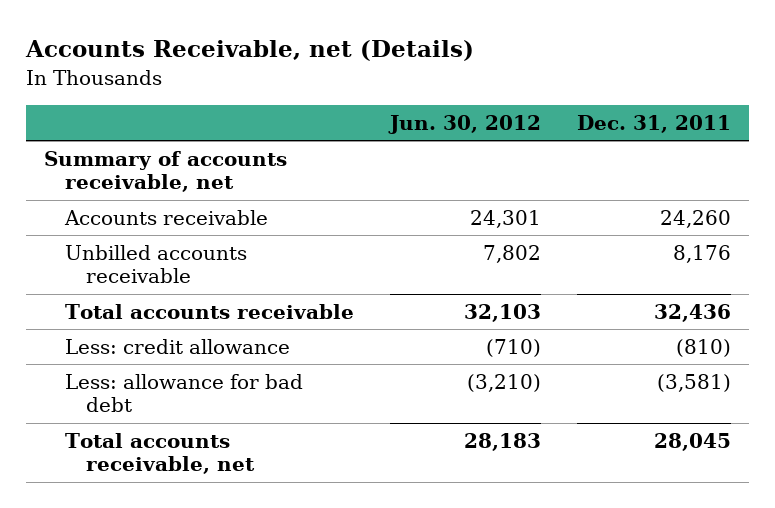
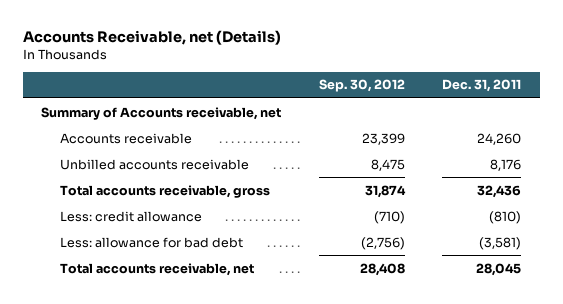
[387,114,541,134] Jun. 30, 2012 -> none
none -> [318,79,405,93] Sep. 30, 2012
[44,151,288,193] Summary of accounts receivable, net -> [41,106,282,120] Summary of Accounts receivable, net
[65,304,355,320] Total accounts receivable -> [59,184,270,198] Total accounts receivable, gross

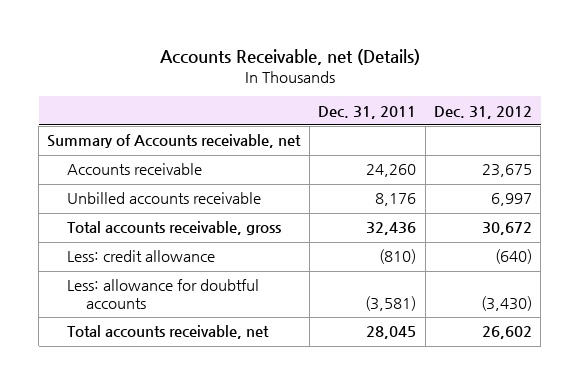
[318,79,405,93] Sep. 30, 2012 -> none
none -> [433,105,532,119] Dec. 31, 2012
[59,236,243,248] Less: allowance for bad debt -> [66,279,259,309] Less: allowance for doubtful accounts

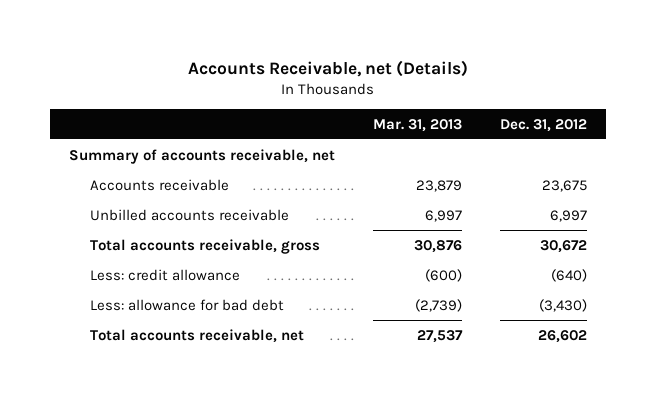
[318,105,417,119] Dec. 31, 2011 -> none
none -> [373,118,463,132] Mar. 31, 2013
[47,134,302,149] Summary of Accounts receivable, net -> [69,148,336,164] Summary of accounts receivable, net
[66,279,259,309] Less: allowance for doubtful accounts -> [89,298,284,311] Less: allowance for bad debt

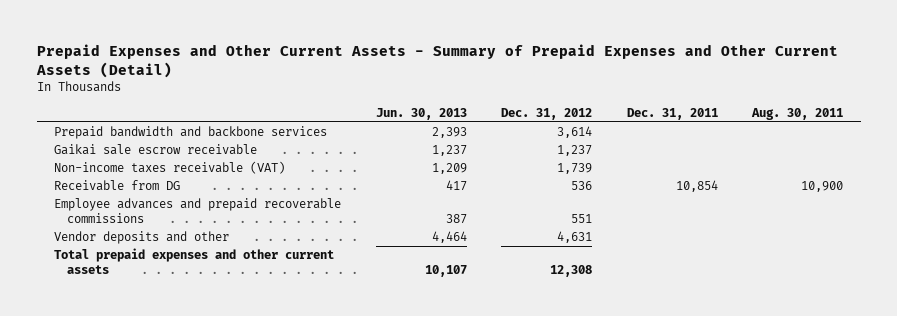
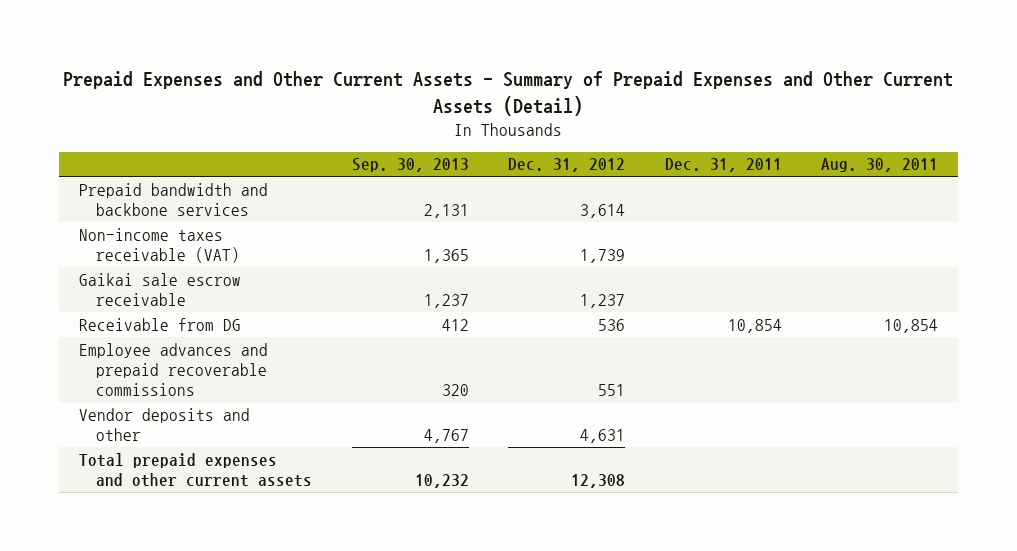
[375,107,467,120] Jun. 30, 2013 -> none
none -> [351,158,469,173] Sep. 30, 2013
[54,144,258,156] Gaikai sale escrow receivable -> [78,272,241,306] Gaikai sale escrow receivable
[801,181,844,193] 10,900 -> [884,318,939,333] 10,854

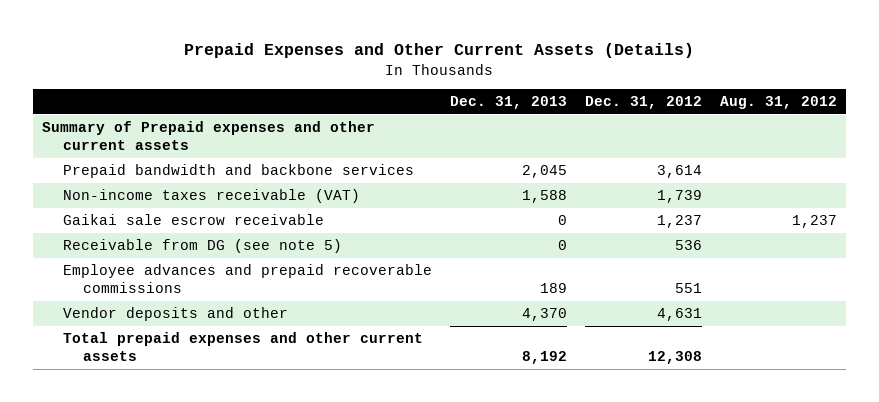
[63,71,954,116] Prepaid Expenses and Other Current Assets - Summary of Prepaid Expenses and Other Current Assets (Detail) -> [184,43,695,59] Prepaid Expenses and Other Current Assets (Details)
[351,158,469,173] Sep. 30, 2013 -> none
[664,158,782,173] Dec. 31, 2011 -> none
[821,158,939,173] Aug. 30, 2011 -> none
none -> [449,96,567,110] Dec. 31, 2013
none -> [719,96,837,110] Aug. 31, 2012
none -> [42,121,376,151] Summary of Prepaid expenses and other current assets
[78,317,241,331] Receivable from DG -> [62,239,342,254] Receivable from DG (see note 5)

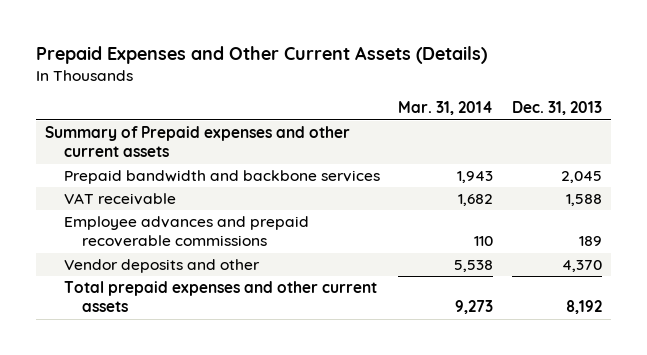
[584,96,702,110] Dec. 31, 2012 -> none
[719,96,837,110] Aug. 31, 2012 -> none
none -> [398,101,494,116] Mar. 31, 2014
[62,214,324,226] Gaikai sale escrow receivable -> none
[62,239,342,254] Receivable from DG (see note 5) -> none
[62,189,360,204] Non-income taxes receivable (VAT) -> [63,193,176,206] VAT receivable

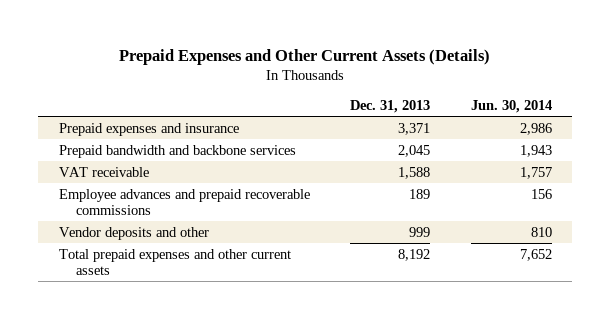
[398,101,494,116] Mar. 31, 2014 -> none
none -> [471,100,553,114] Jun. 30, 2014
[45,126,351,158] Summary of Prepaid expenses and other current assets -> none
none -> [58,122,239,136] Prepaid expenses and insurance
[561,260,602,273] 4,370 -> [409,226,431,237] 999

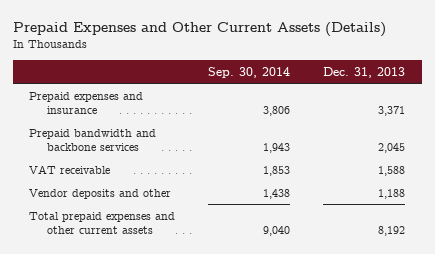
[471,100,553,114] Jun. 30, 2014 -> none
none -> [208,66,291,78] Sep. 30, 2014
[58,188,310,216] Employee advances and prepaid recoverable commissions -> none
[409,226,431,237] 999 -> [378,188,406,199] 1,188

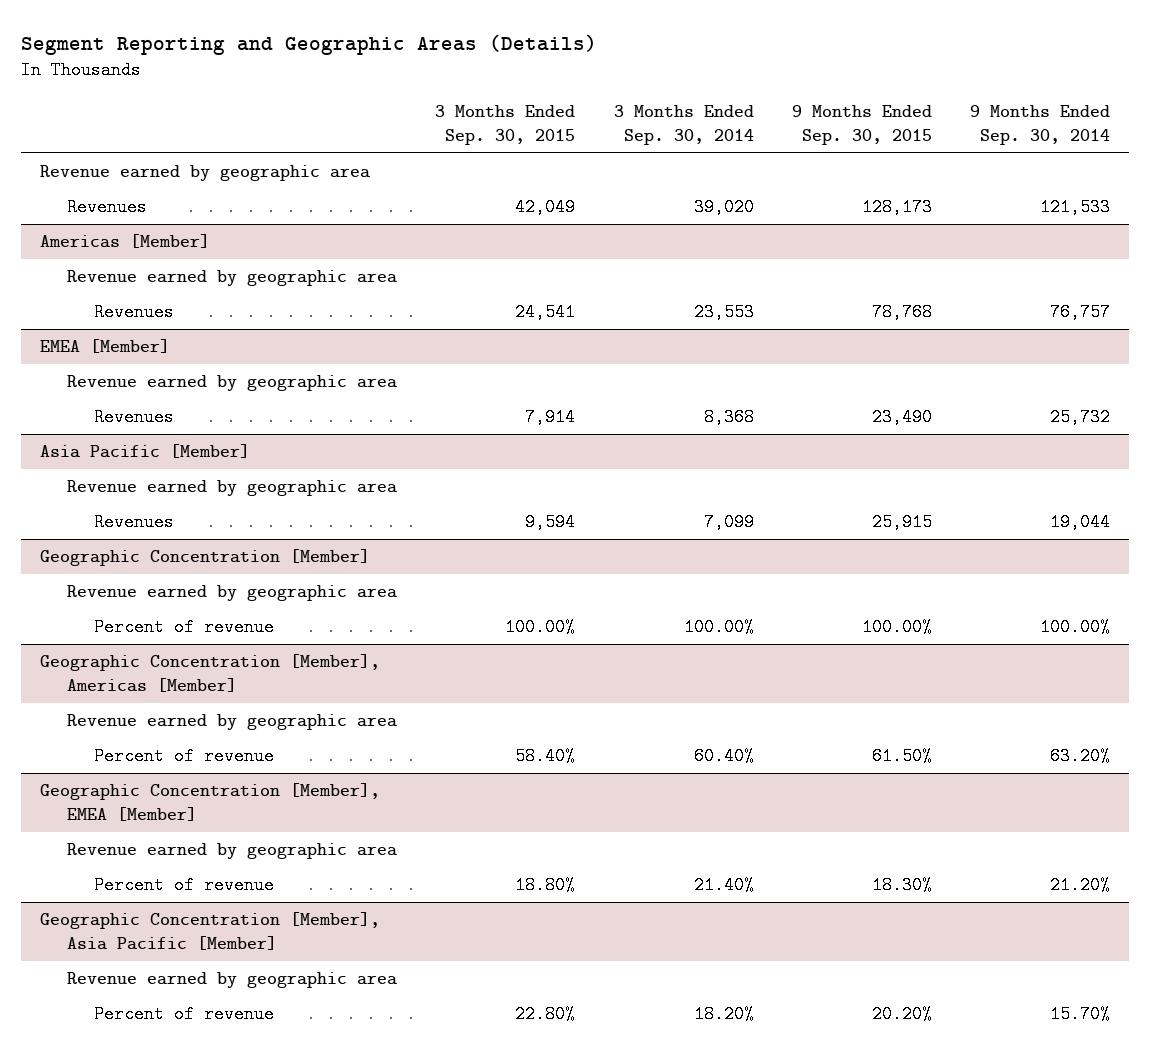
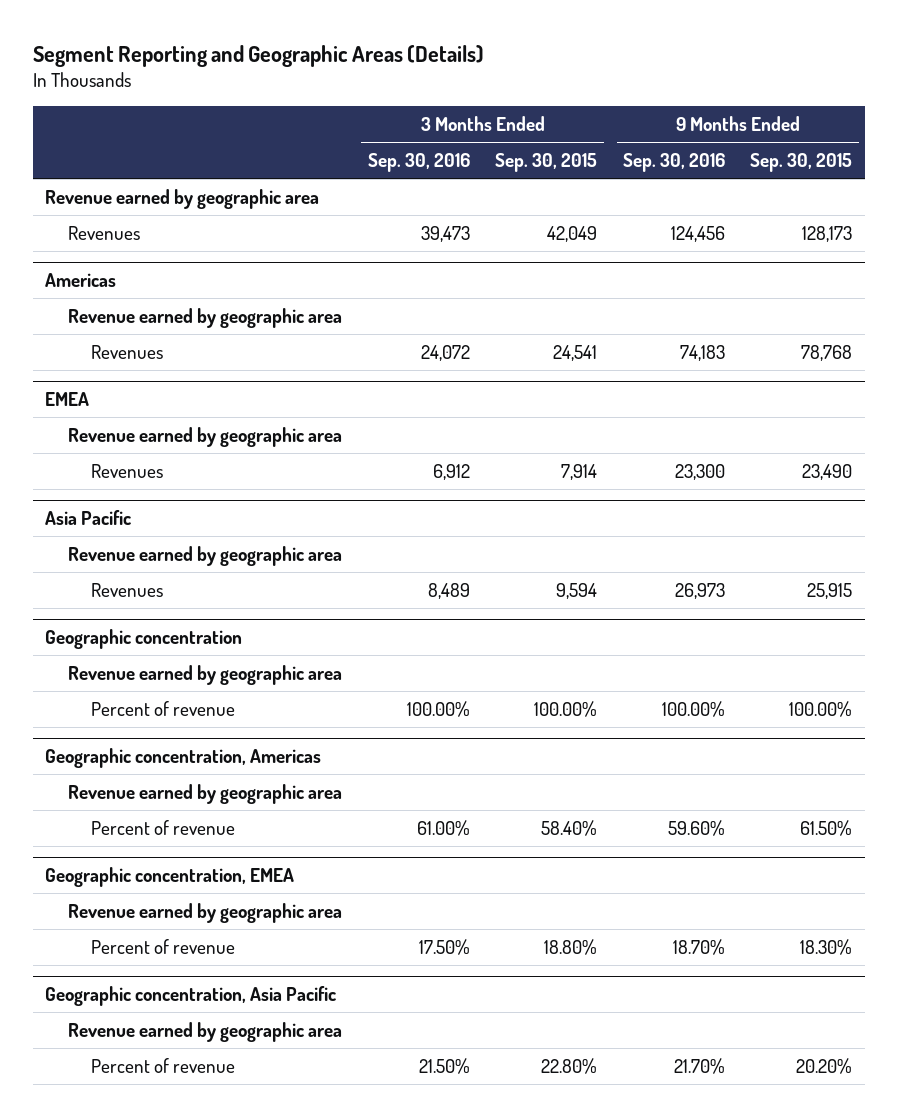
[613,105,754,145] 3 Months Ended Sep. 30, 2014 -> none
[969,105,1110,145] 9 Months Ended Sep. 30, 2014 -> none
none -> [367,153,470,173] Sep. 30, 2016
none -> [622,153,725,173] Sep. 30, 2016
[40,234,211,249] Americas [Member] -> [45,273,117,288] Americas
[40,339,171,354] EMEA [Member] -> [45,392,90,407] EMEA
[40,444,251,459] Asia Pacific [Member] -> [45,510,132,526] Asia Pacific
[40,549,371,567] Geographic Concentration [Member] -> [45,629,243,650] Geographic concentration
[40,654,381,692] Geographic Concentration [Member], Americas [Member] -> [45,748,322,769] Geographic concentration, Americas
[40,783,381,821] Geographic Concentration [Member], EMEA [Member] -> [45,867,295,888] Geographic concentration, EMEA
[40,912,381,950] Geographic Concentration [Member], Asia Pacific [Member] -> [45,986,337,1007] Geographic concentration, Asia Pacific

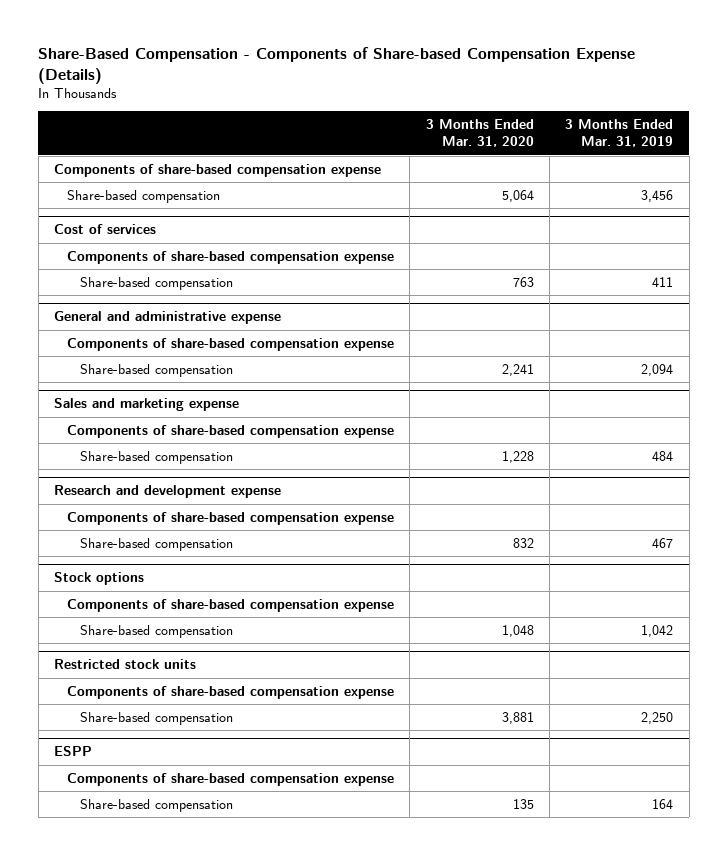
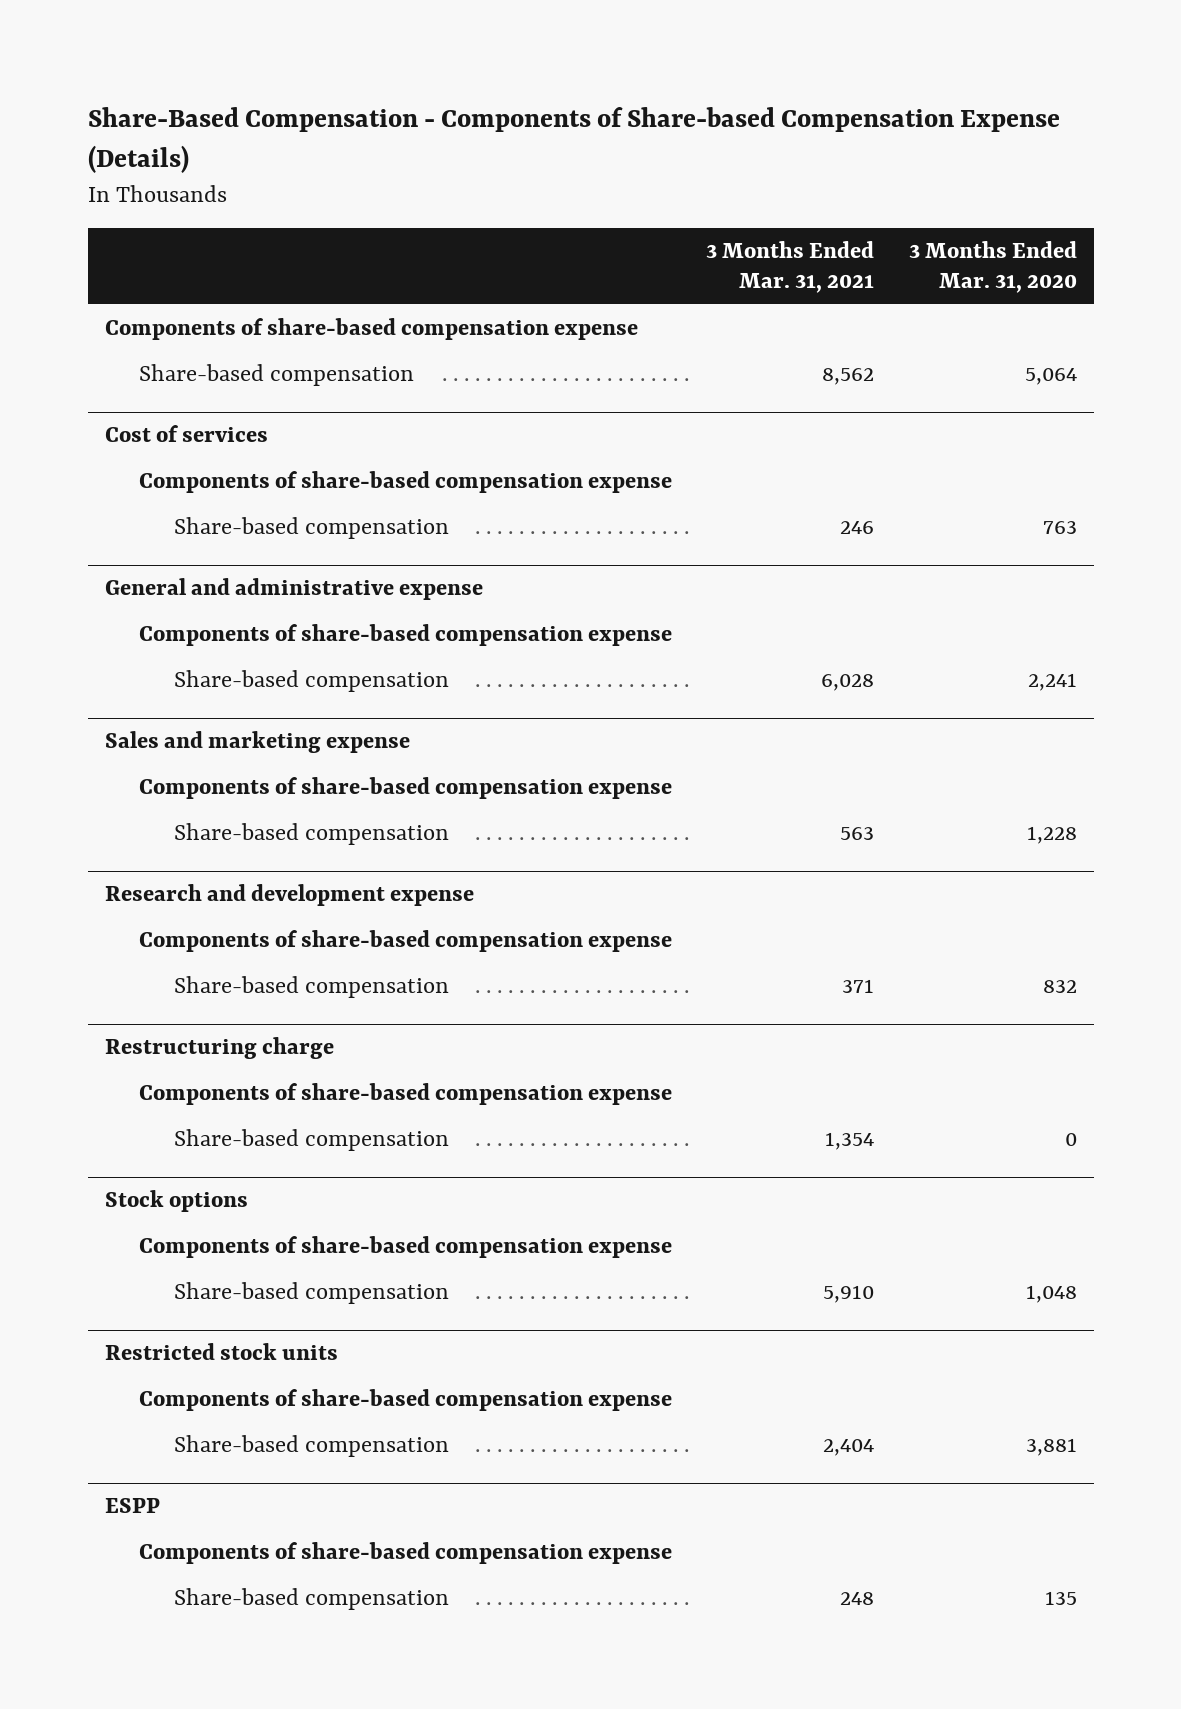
[565,119,674,148] 3 Months Ended Mar. 31, 2019 -> none
none -> [706,240,875,294] 3 Months Ended Mar. 31, 2021
none -> [104,1037,334,1060] Restructuring charge
none -> [139,1083,673,1106] Components of share-based compensation expense
none -> [173,1129,449,1152] Share-based compensation

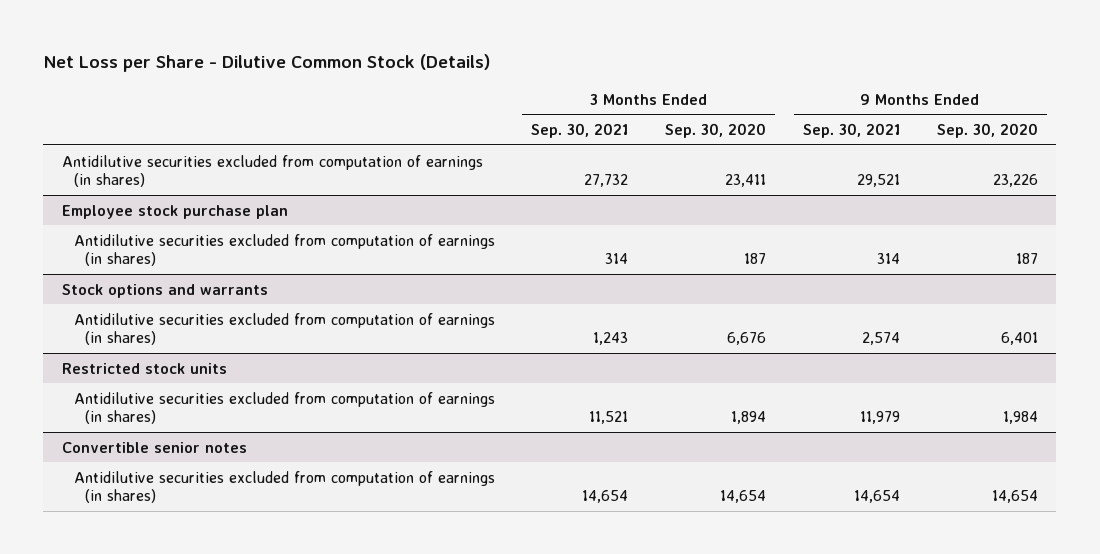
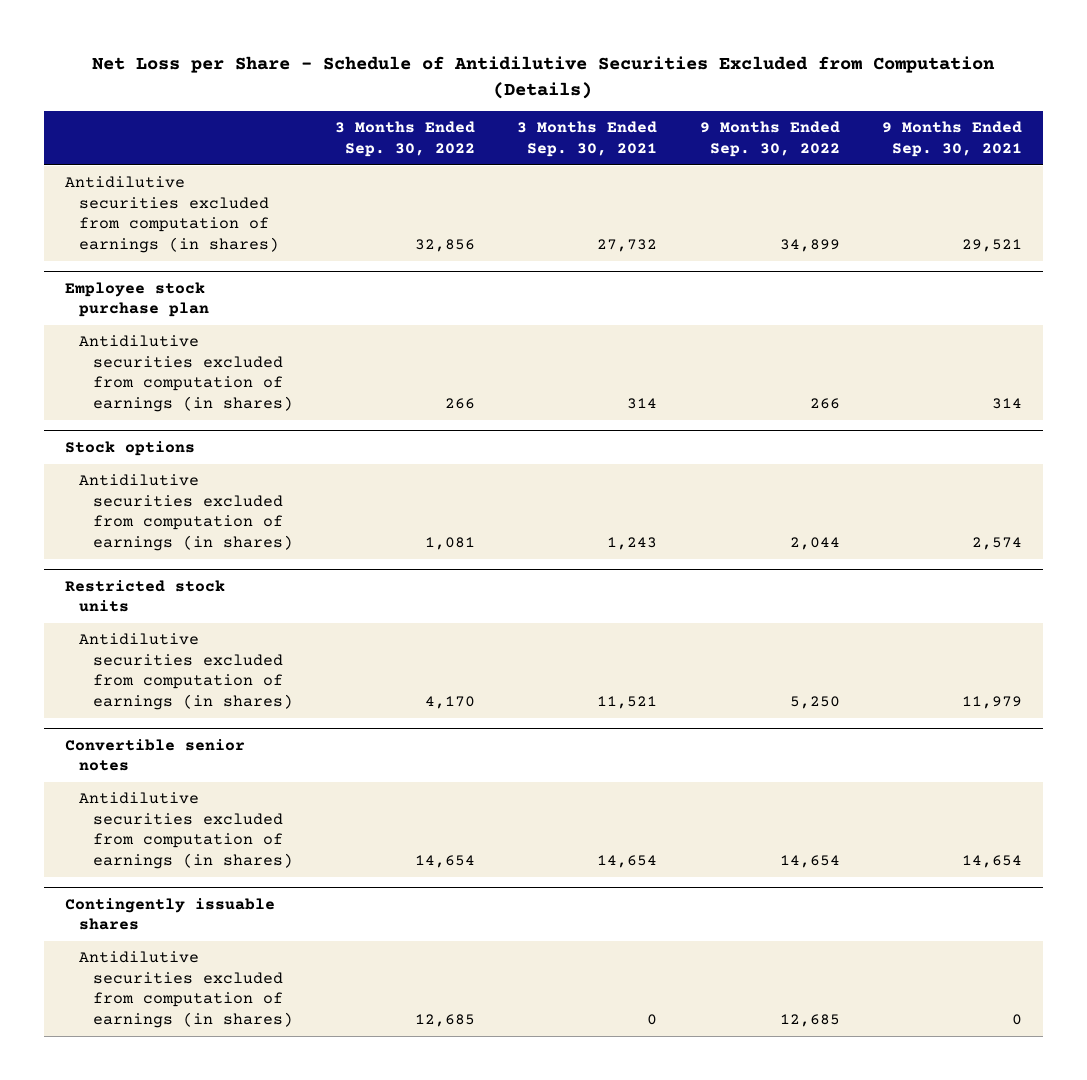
[43,54,491,73] Net Loss per Share - Dilutive Common Stock (Details) -> [92,56,996,99] Net Loss per Share - Schedule of Antidilutive Securities Excluded from Computation (Details)
[665,123,767,139] Sep. 30, 2020 -> none
[936,123,1038,139] Sep. 30, 2020 -> none
none -> [335,121,476,157] 3 Months Ended Sep. 30, 2022
none -> [699,121,840,157] 9 Months Ended Sep. 30, 2022
[61,283,268,298] Stock options and warrants -> [65,440,196,456] Stock options
none -> [65,897,276,931] Contingently issuable shares
none -> [79,951,294,1028] Antidilutive securities excluded from computation of earnings (in shares)

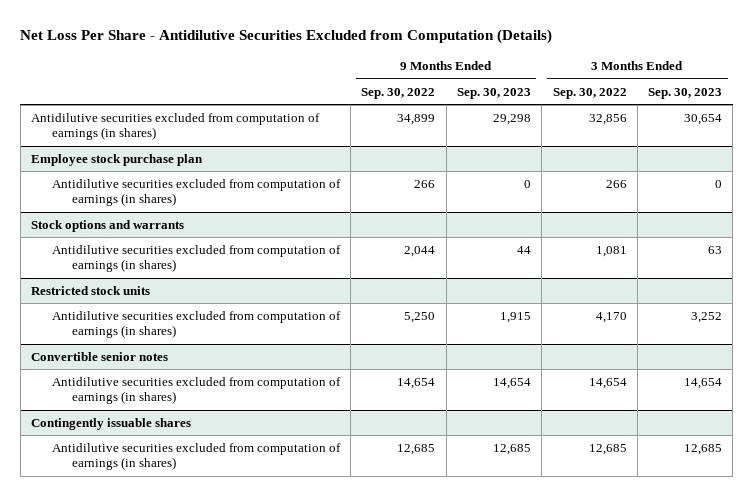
[92,56,996,99] Net Loss per Share - Schedule of Antidilutive Securities Excluded from Computation (Details) -> [20,29,553,45] Net Loss Per Share - Antidilutive Securities Excluded from Computation (Details)
[517,121,658,157] 3 Months Ended Sep. 30, 2021 -> none
[881,121,1022,157] 9 Months Ended Sep. 30, 2021 -> none
none -> [456,87,531,99] Sep. 30, 2023
none -> [648,87,723,99] Sep. 30, 2023
[65,440,196,456] Stock options -> [31,219,185,232] Stock options and warrants

